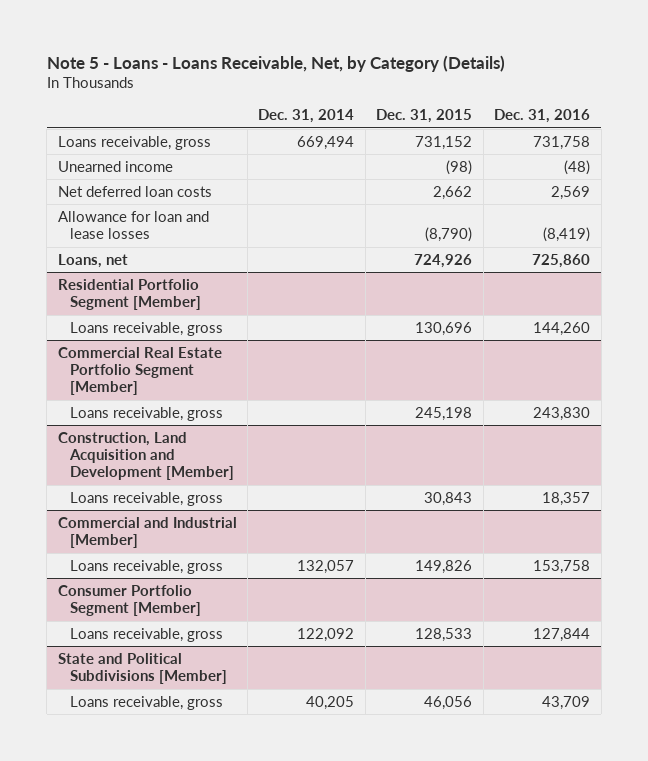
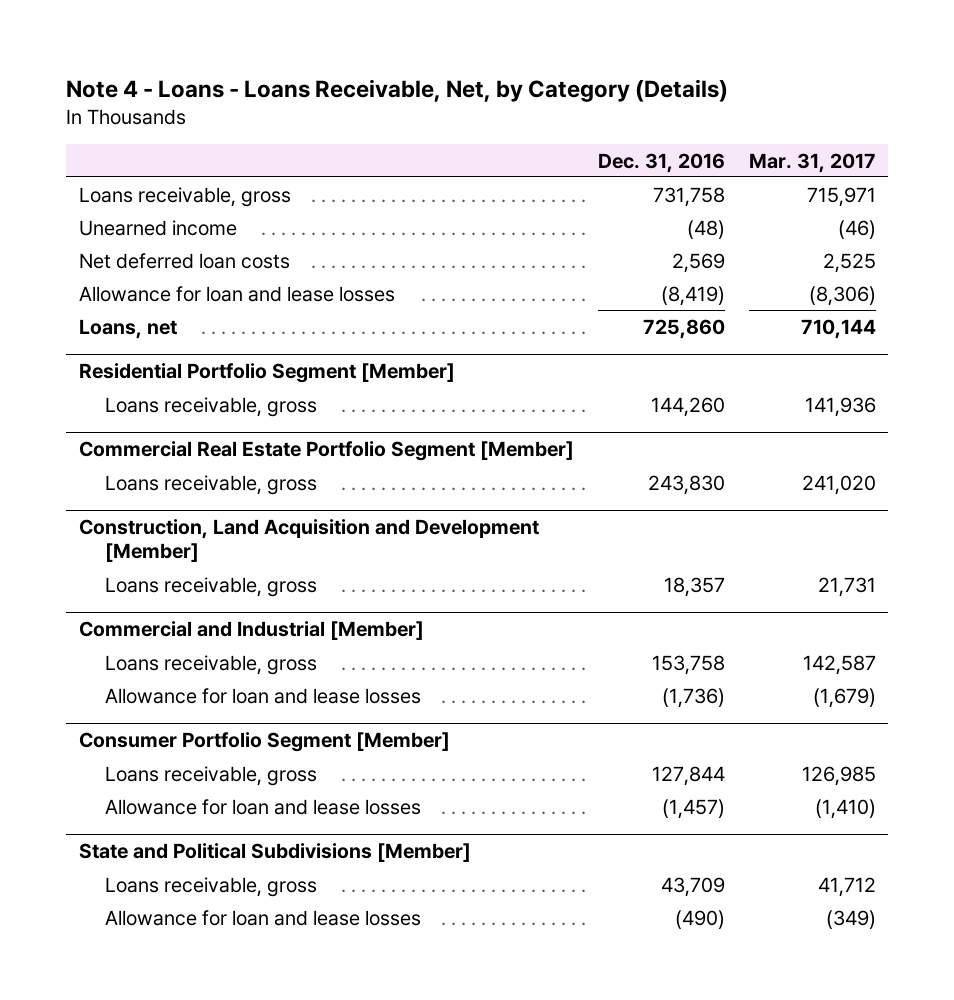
[46,54,505,72] Note 5 - Loans - Loans Receivable, Net, by Category (Details) -> [66,79,729,103] Note 4 - Loans - Loans Receivable, Net, by Category (Details)
[258,109,355,124] Dec. 31, 2014 -> none
[376,109,473,124] Dec. 31, 2015 -> none
none -> [748,152,876,173] Mar. 31, 2017
none -> [104,687,421,704] Allowance for loan and lease losses
none -> [104,798,421,815] Allowance for loan and lease losses
none -> [104,909,421,926] Allowance for loan and lease losses

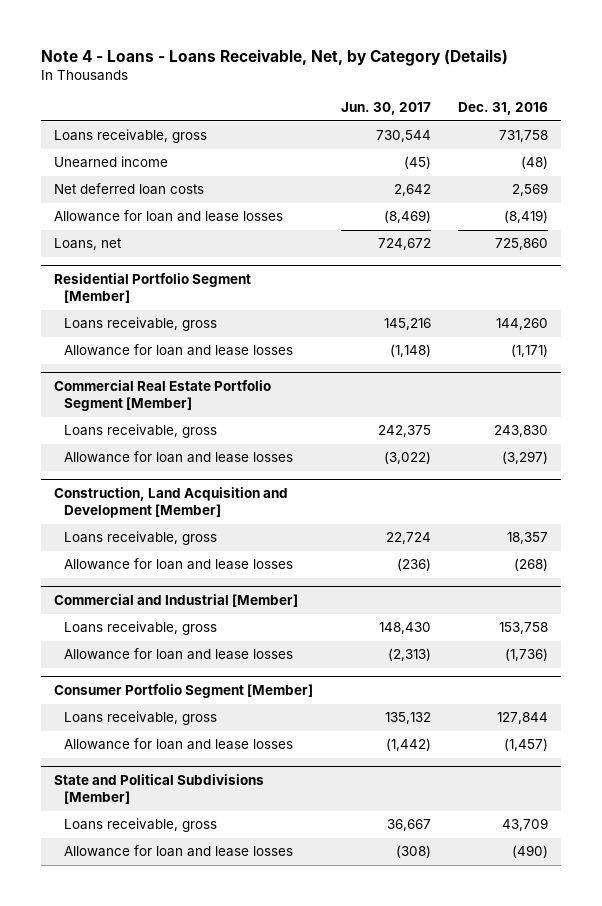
[748,152,876,173] Mar. 31, 2017 -> none
none -> [340,102,431,116] Jun. 30, 2017
none -> [64,344,294,357] Allowance for loan and lease losses
none -> [64,451,294,464] Allowance for loan and lease losses
none -> [64,558,294,571] Allowance for loan and lease losses

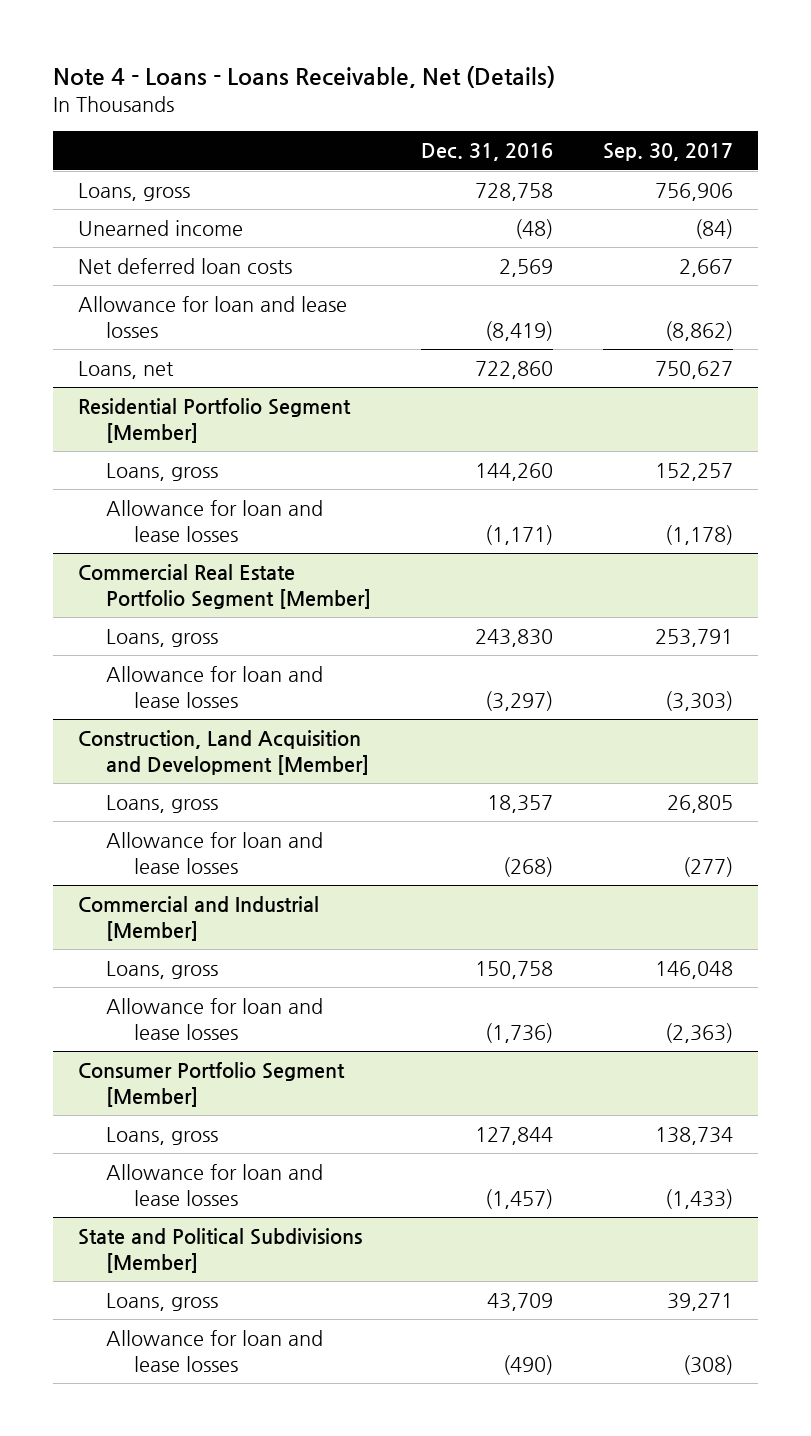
[40,48,508,66] Note 4 - Loans - Loans Receivable, Net, by Category (Details) -> [53,66,556,89] Note 4 - Loans - Loans Receivable, Net (Details)
[340,102,431,116] Jun. 30, 2017 -> none
none -> [603,143,734,162] Sep. 30, 2017
[54,129,208,144] Loans receivable, gross -> [78,183,191,202] Loans, gross
[498,130,548,143] 731,758 -> [475,183,554,202] 728,758
[494,238,548,251] 725,860 -> [475,361,554,380] 722,860
[64,317,218,332] Loans receivable, gross -> [106,463,219,482] Loans, gross
[64,424,218,439] Loans receivable, gross -> [106,629,219,648] Loans, gross
[64,531,218,546] Loans receivable, gross -> [106,795,219,814] Loans, gross
[64,621,218,636] Loans receivable, gross -> [106,961,219,980] Loans, gross
[498,622,548,635] 153,758 -> [475,961,554,980] 150,758
[64,711,218,726] Loans receivable, gross -> [106,1127,219,1146] Loans, gross
[64,818,218,833] Loans receivable, gross -> [106,1293,219,1312] Loans, gross

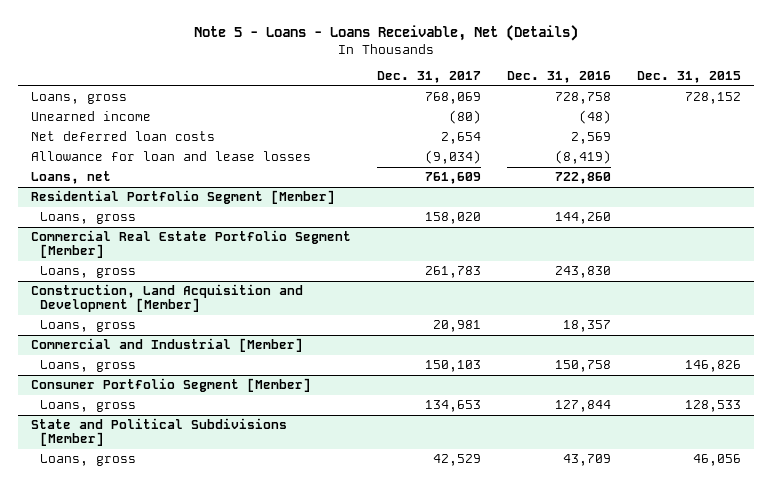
[53,66,556,89] Note 4 - Loans - Loans Receivable, Net (Details) -> [194,25,579,42] Note 5 - Loans - Loans Receivable, Net (Details)
[603,143,734,162] Sep. 30, 2017 -> none
none -> [377,71,482,84] Dec. 31, 2017
none -> [637,71,742,84] Dec. 31, 2015
[106,500,324,542] Allowance for loan and lease losses -> none
[106,666,324,708] Allowance for loan and lease losses -> none
[106,832,324,874] Allowance for loan and lease losses -> none
[106,998,324,1040] Allowance for loan and lease losses -> none
[106,1164,324,1206] Allowance for loan and lease losses -> none
[106,1330,324,1372] Allowance for loan and lease losses -> none

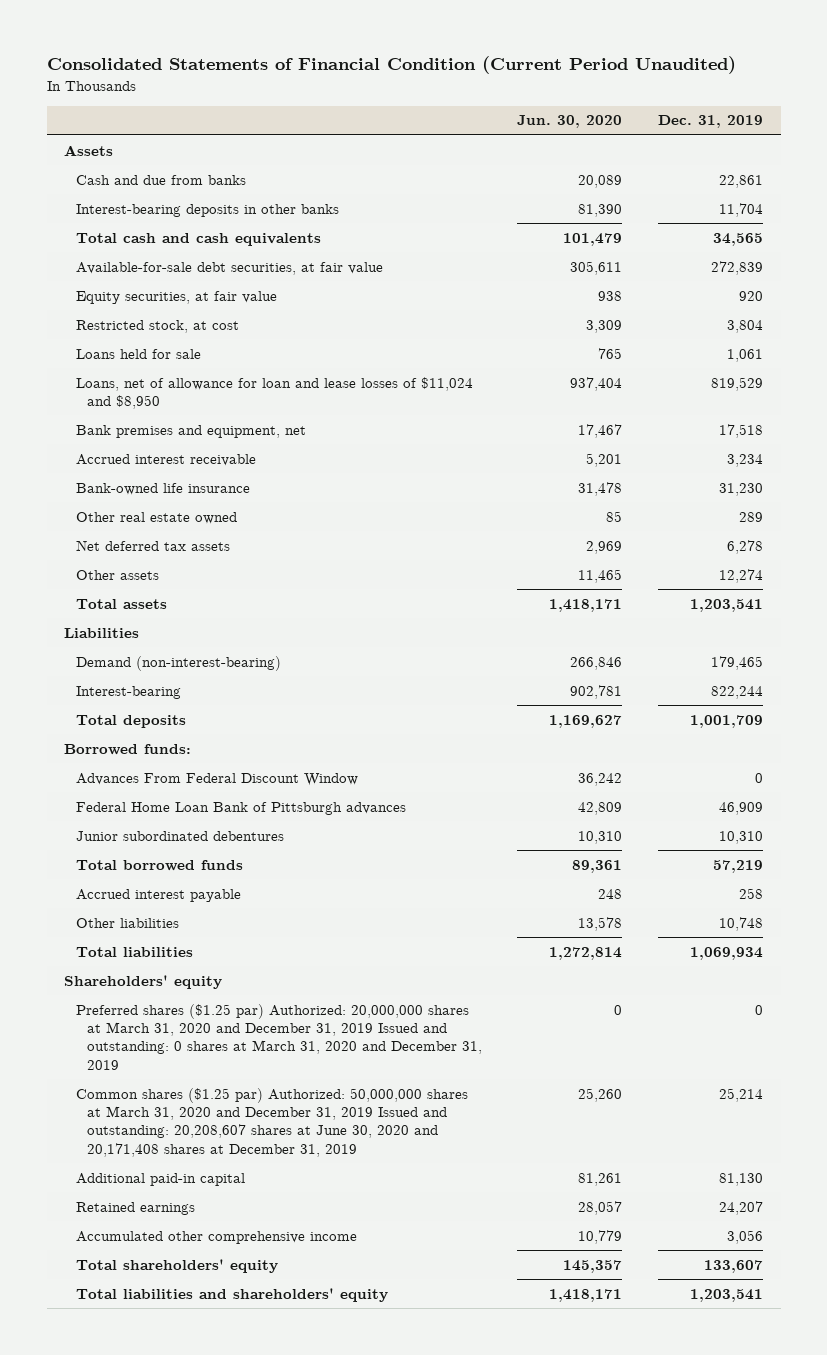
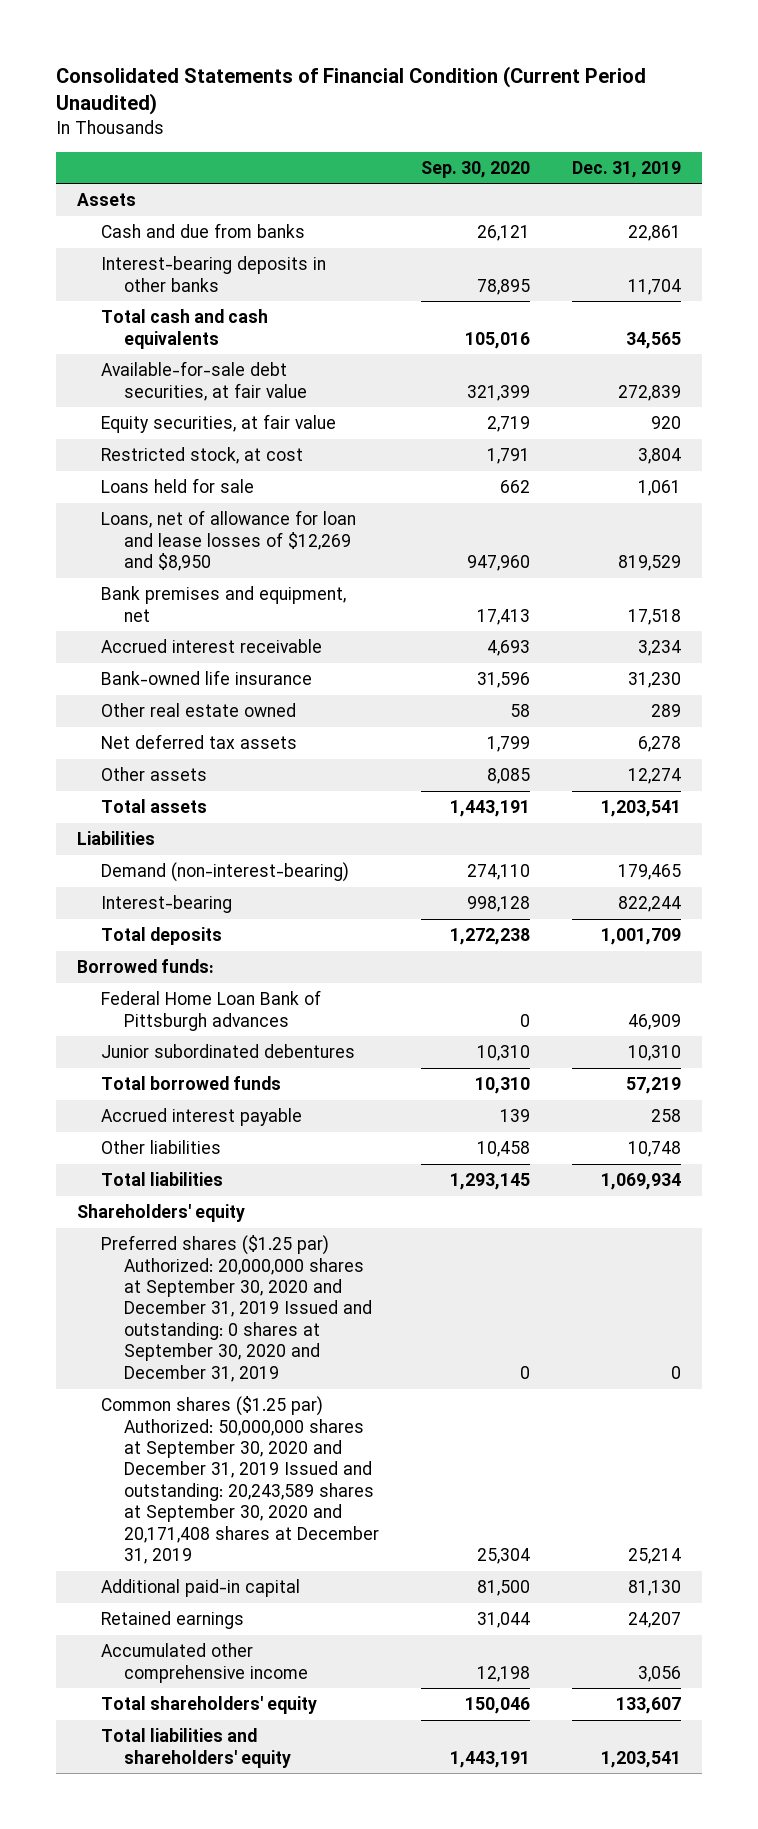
[517,115,623,129] Jun. 30, 2020 -> none
none -> [421,160,531,178] Sep. 30, 2020
[75,376,473,409] Loans, net of allowance for loan and lease losses of $11,024 and $8,950 -> [100,510,356,572] Loans, net of allowance for loan and lease losses of $12,269 and $8,950
[75,772,358,786] Advances From Federal Discount Window -> none
[75,1003,482,1070] Preferred shares ($1.25 par) Authorized: 20,000,000 shares at March 31, 2020 and December 31, 2019 Issued and outstanding: 0 shares at March 31, 2020 and December 31, 2019 -> [100,1235,373,1382] Preferred shares ($1.25 par) Authorized: 20,000,000 shares at September 30, 2020 and December 31, 2019 Issued and outstanding: 0 shares at September 30, 2020 and December 31, 2019
[75,1087,468,1157] Common shares ($1.25 par) Authorized: 50,000,000 shares at March 31, 2020 and December 31, 2019 Issued and outstanding: 20,208,607 shares at June 30, 2020 and 20,171,408 shares at December 31, 2019 -> [100,1396,380,1565] Common shares ($1.25 par) Authorized: 50,000,000 shares at September 30, 2020 and December 31, 2019 Issued and outstanding: 20,243,589 shares at September 30, 2020 and 20,171,408 shares at December 31, 2019

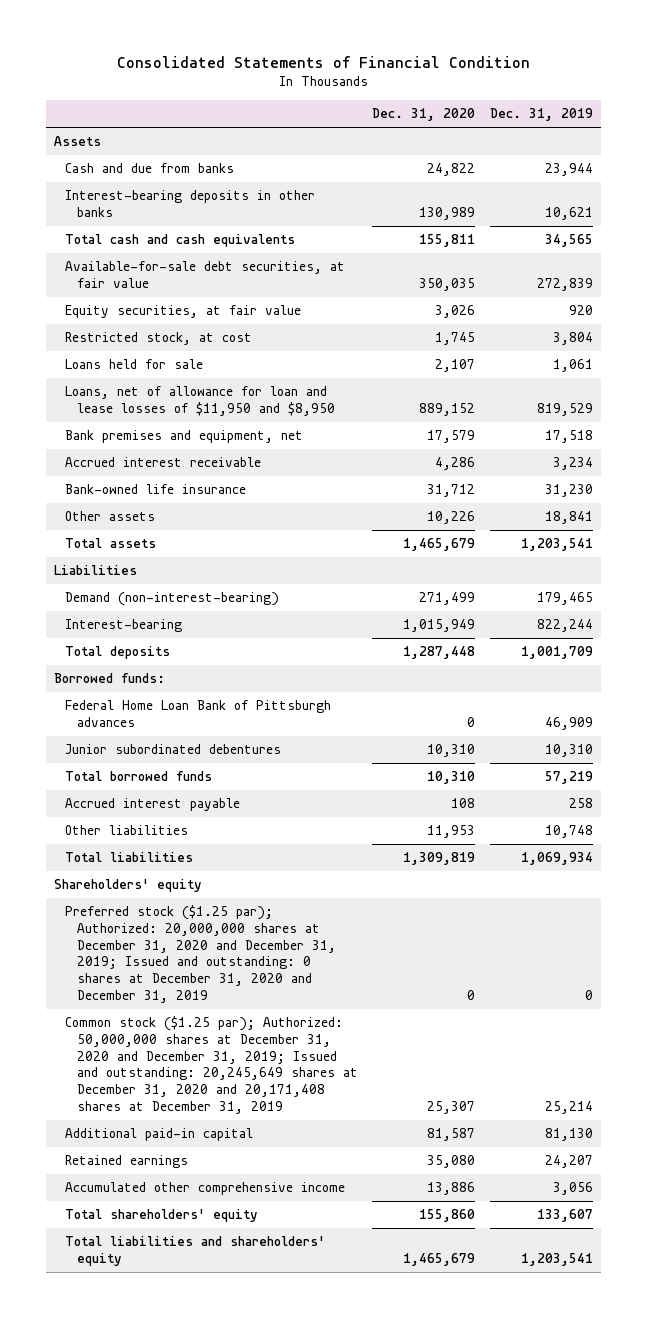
[55,66,646,116] Consolidated Statements of Financial Condition (Current Period Unaudited) -> [116,55,530,68] Consolidated Statements of Financial Condition
[421,160,531,178] Sep. 30, 2020 -> none
none -> [372,108,476,122] Dec. 31, 2020
[628,225,682,242] 22,861 -> [545,163,594,177] 23,944
[628,278,682,295] 11,704 -> [545,207,594,221] 10,621
[100,510,356,572] Loans, net of allowance for loan and lease losses of $12,269 and $8,950 -> [65,386,335,417] Loans, net of allowance for loan and lease losses of $11,950 and $8,950
[100,703,296,718] Other real estate owned -> none
[100,734,297,750] Net deferred tax assets -> none
[628,768,682,785] 12,274 -> [545,511,594,525] 18,841
[100,1235,373,1382] Preferred shares ($1.25 par) Authorized: 20,000,000 shares at September 30, 2020 and December 31, 2019 Issued and outstanding: 0 shares at September 30, 2020 and December 31, 2019 -> [65,905,336,1003] Preferred stock ($1.25 par); Authorized: 20,000,000 shares at December 31, 2020 and December 31, 2019; Issued and outstanding: 0 shares at December 31, 2020 and December 31, 2019
[100,1396,380,1565] Common shares ($1.25 par) Authorized: 50,000,000 shares at September 30, 2020 and December 31, 2019 Issued and outstanding: 20,243,589 shares at September 30, 2020 and 20,171,408 shares at December 31, 2019 -> [65,1016,358,1114] Common stock ($1.25 par); Authorized: 50,000,000 shares at December 31, 2020 and December 31, 2019; Issued and outstanding: 20,245,649 shares at December 31, 2020 and 20,171,408 shares at December 31, 2019

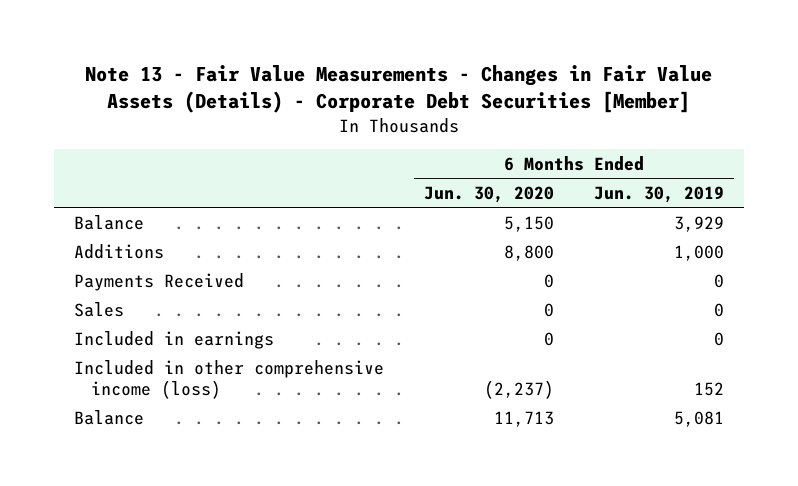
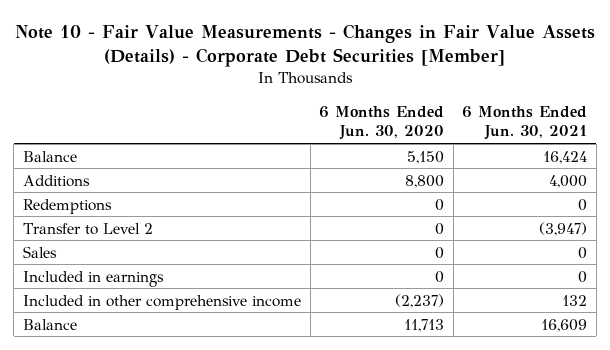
[85,65,713,114] Note 13 - Fair Value Measurements - Changes in Fair Value Assets (Details) - Corporate Debt Securities [Member] -> [15,24,596,68] Note 10 - Fair Value Measurements - Changes in Fair Value Assets (Details) - Corporate Debt Securities [Member]
[594,185,725,203] Jun. 30, 2019 -> none
none -> [462,105,588,141] 6 Months Ended Jun. 30, 2021
[74,272,245,291] Payments Received -> [22,198,112,214] Redemptions
none -> [22,222,153,235] Transfer to Level 2
[74,359,385,400] Included in other comprehensive income (loss) -> [22,294,301,310] Included in other comprehensive income

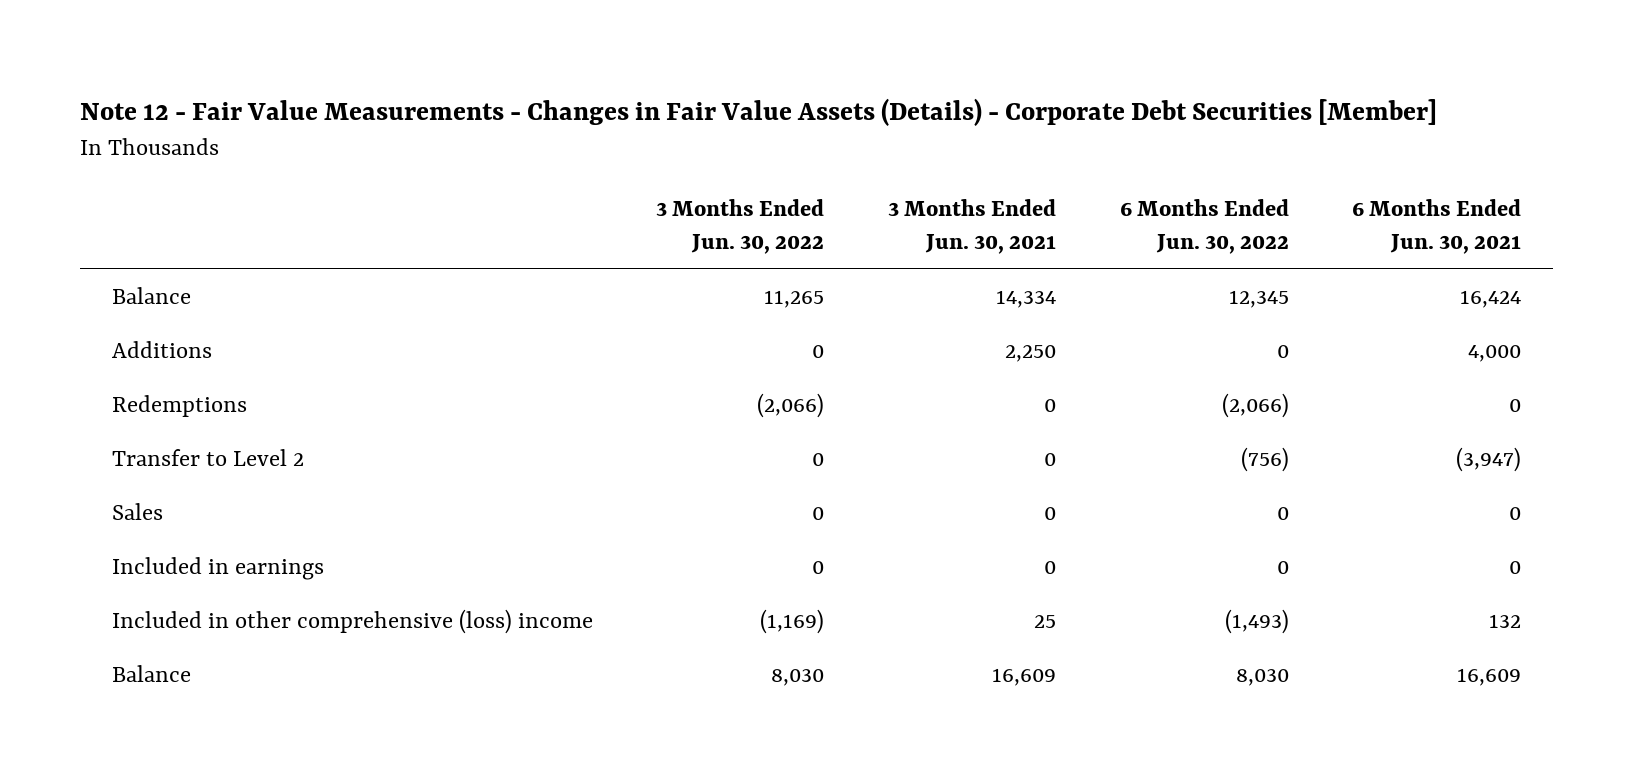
[15,24,596,68] Note 10 - Fair Value Measurements - Changes in Fair Value Assets (Details) - Corporate Debt Securities [Member] -> [79,98,1437,127] Note 12 - Fair Value Measurements - Changes in Fair Value Assets (Details) - Corporate Debt Securities [Member]
[319,105,445,141] 6 Months Ended Jun. 30, 2020 -> none
none -> [656,198,825,255] 3 Months Ended Jun. 30, 2022
none -> [887,198,1056,255] 3 Months Ended Jun. 30, 2021
none -> [1119,198,1289,255] 6 Months Ended Jun. 30, 2022
[22,294,301,310] Included in other comprehensive income -> [111,609,593,635] Included in other comprehensive (loss) income

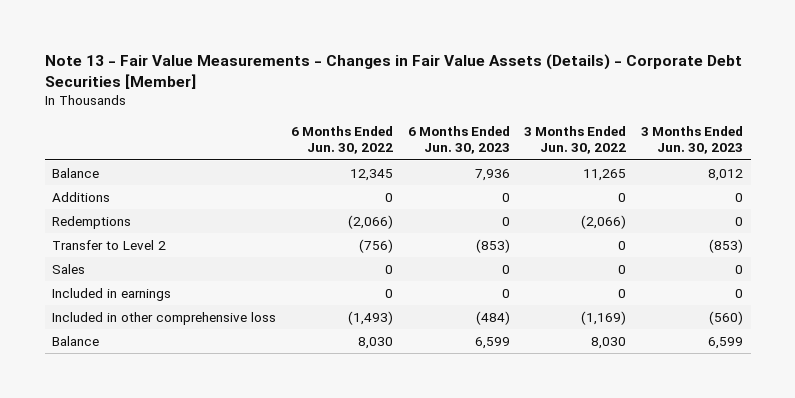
[79,98,1437,127] Note 12 - Fair Value Measurements - Changes in Fair Value Assets (Details) - Corporate Debt Securities [Member] -> [44,53,742,90] Note 13 - Fair Value Measurements - Changes in Fair Value Assets (Details) - Corporate Debt Securities [Member]
[887,198,1056,255] 3 Months Ended Jun. 30, 2021 -> none
[1352,198,1522,255] 6 Months Ended Jun. 30, 2021 -> none
none -> [407,126,510,155] 6 Months Ended Jun. 30, 2023
none -> [641,126,744,155] 3 Months Ended Jun. 30, 2023
[111,609,593,635] Included in other comprehensive (loss) income -> [52,312,277,326] Included in other comprehensive loss

